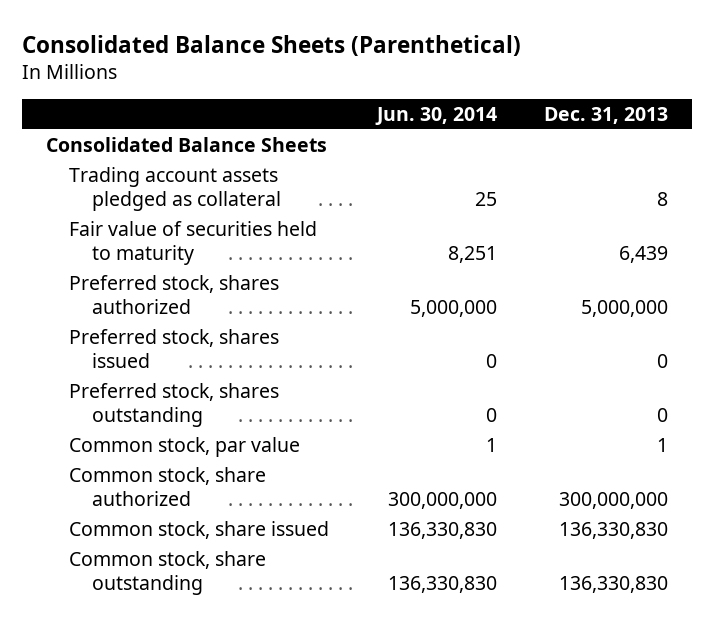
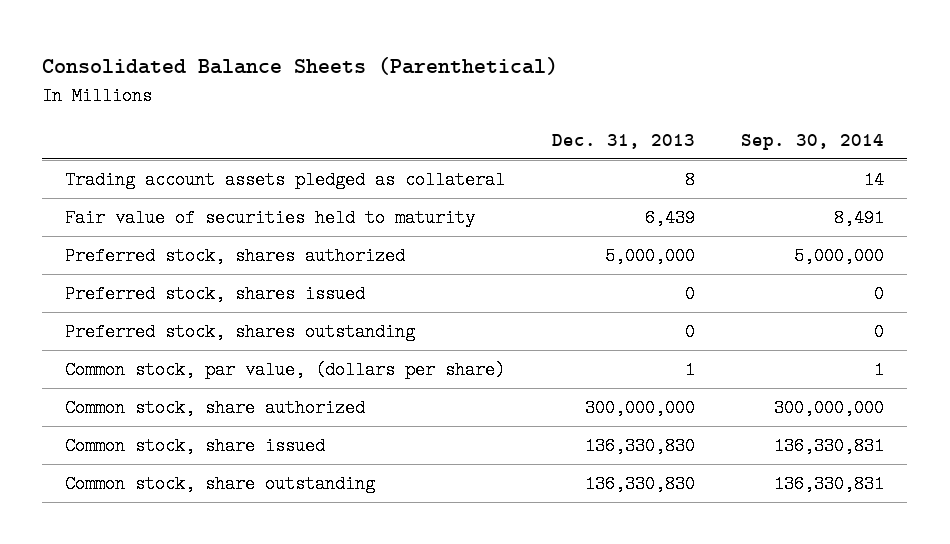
[374,106,497,125] Jun. 30, 2014 -> none
none -> [741,133,885,150] Sep. 30, 2014
[45,137,327,153] Consolidated Balance Sheets -> none
[68,437,300,458] Common stock, par value -> [65,361,506,380] Common stock, par value, (dollars per share)

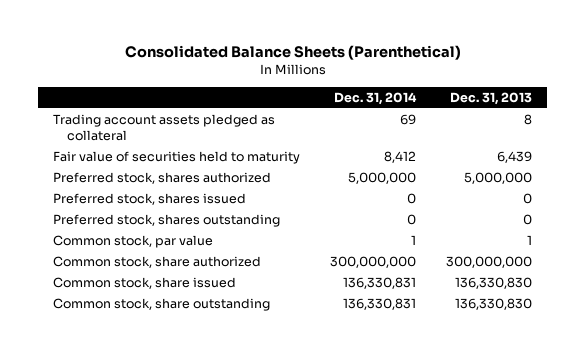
[741,133,885,150] Sep. 30, 2014 -> none
none -> [334,91,418,105] Dec. 31, 2014
[65,361,506,380] Common stock, par value, (dollars per share) -> [53,234,214,248] Common stock, par value

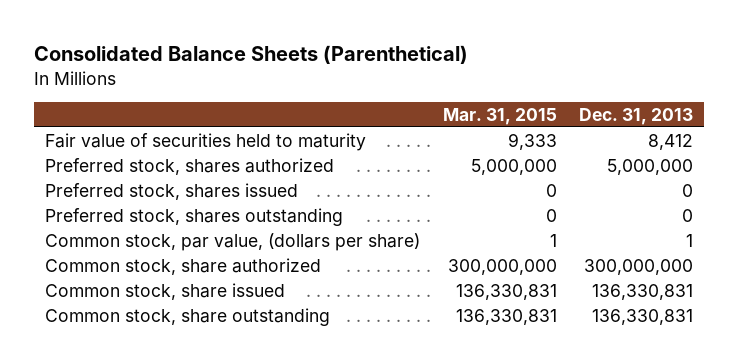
[334,91,418,105] Dec. 31, 2014 -> none
none -> [442,107,557,125] Mar. 31, 2015
[53,113,276,142] Trading account assets pledged as collateral -> none
[497,150,533,163] 6,439 -> [648,133,694,150] 8,412
[53,234,214,248] Common stock, par value -> [45,232,421,251] Common stock, par value, (dollars per share)
[455,276,533,289] 136,330,830 -> [592,283,694,300] 136,330,831
[455,297,533,310] 136,330,830 -> [592,308,694,325] 136,330,831

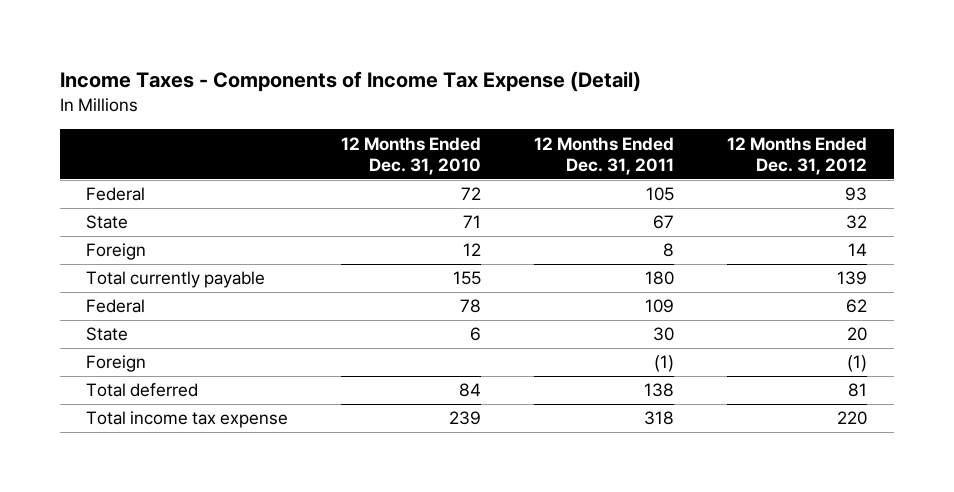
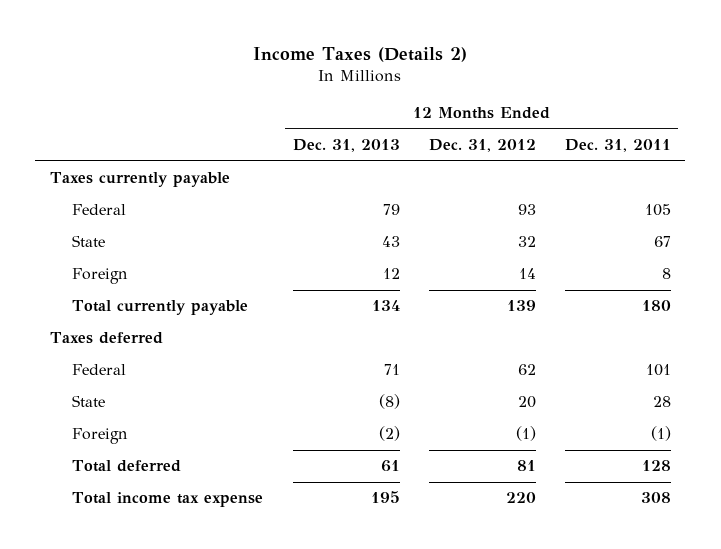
[59,71,641,93] Income Taxes - Components of Income Tax Expense (Detail) -> [253,46,468,62] Income Taxes (Details 2)
[341,136,482,176] 12 Months Ended Dec. 31, 2010 -> none
none -> [292,139,400,153] Dec. 31, 2013
none -> [49,172,230,188] Taxes currently payable
none -> [49,332,163,345] Taxes deferred
[645,299,675,314] 109 -> [645,364,671,377] 101
[653,327,675,342] 30 -> [652,396,671,408] 28
[644,383,675,398] 138 -> [641,460,671,472] 128
[644,411,675,426] 318 -> [640,492,671,504] 308

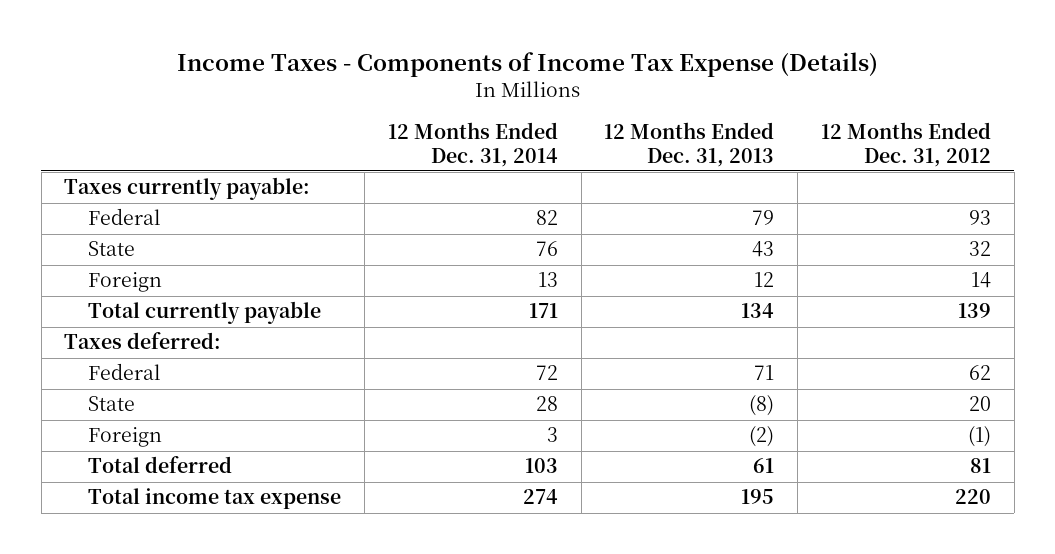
[253,46,468,62] Income Taxes (Details 2) -> [176,52,878,78] Income Taxes - Components of Income Tax Expense (Details)
[564,139,671,153] Dec. 31, 2011 -> none
none -> [387,122,558,167] 12 Months Ended Dec. 31, 2014
[49,172,230,188] Taxes currently payable -> [64,177,311,201] Taxes currently payable:
[49,332,163,345] Taxes deferred -> [64,332,222,350] Taxes deferred:

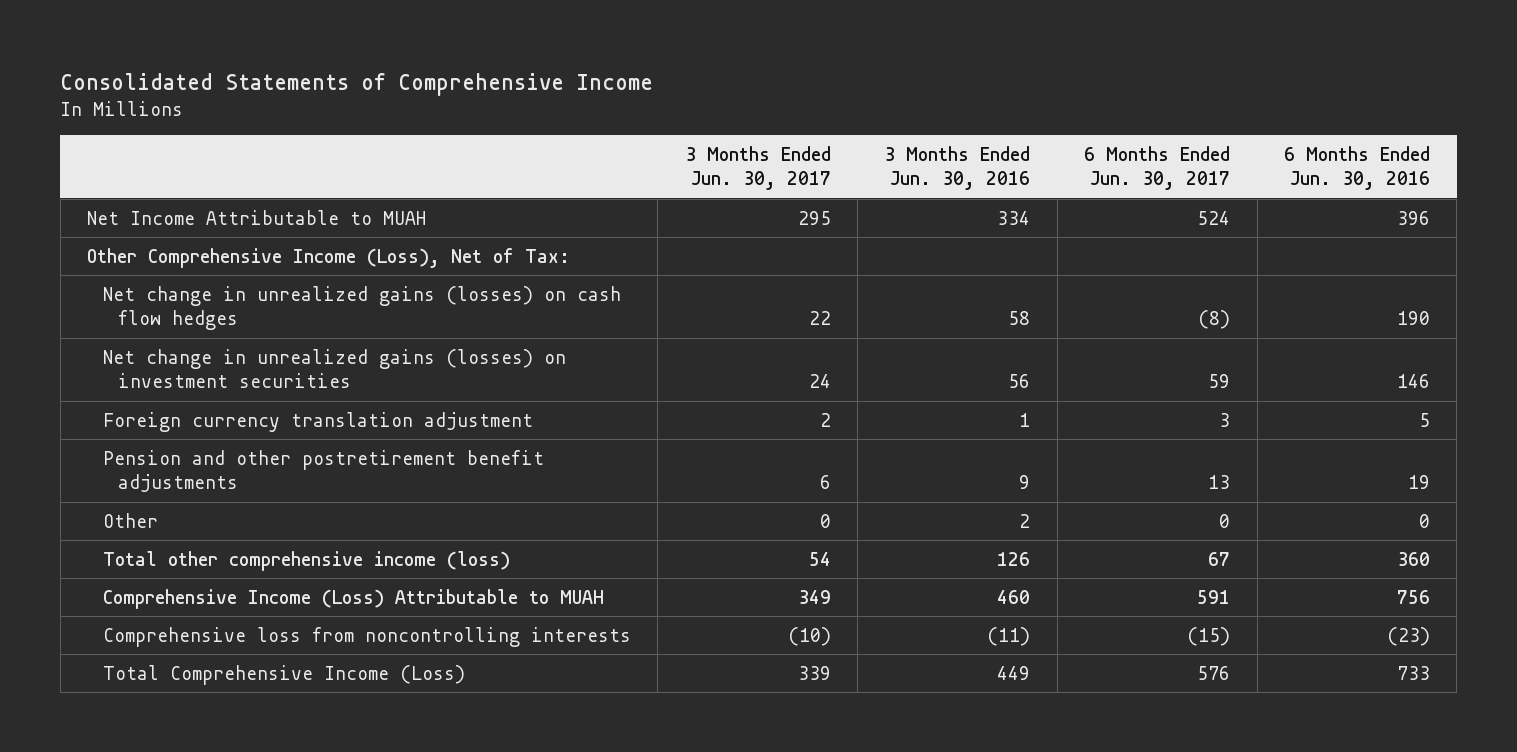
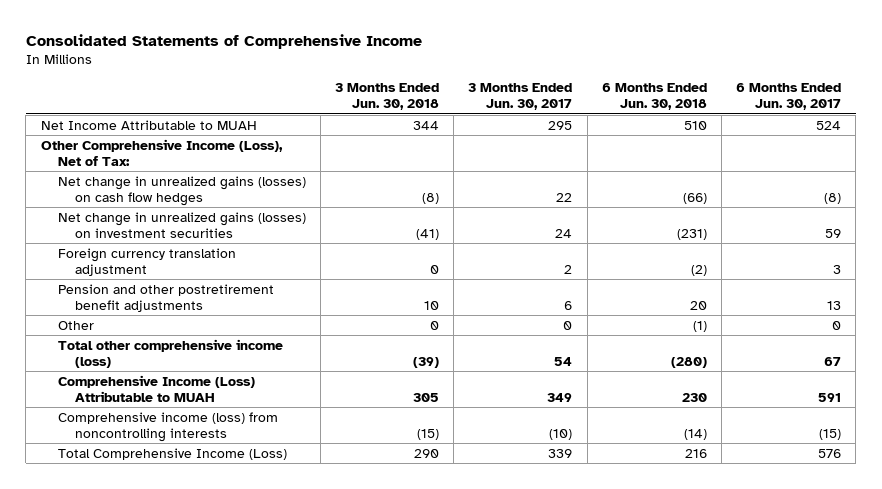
[884,145,1031,191] 3 Months Ended Jun. 30, 2016 -> none
[1284,145,1431,191] 6 Months Ended Jun. 30, 2016 -> none
none -> [335,83,440,111] 3 Months Ended Jun. 30, 2018
none -> [601,83,707,111] 6 Months Ended Jun. 30, 2018
[102,626,631,647] Comprehensive loss from noncontrolling interests -> [57,411,278,442] Comprehensive income (loss) from noncontrolling interests

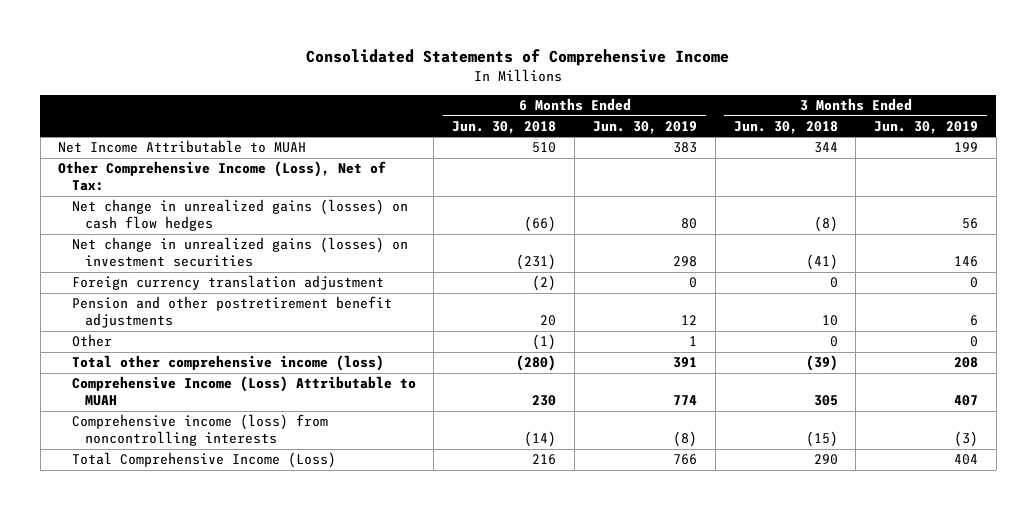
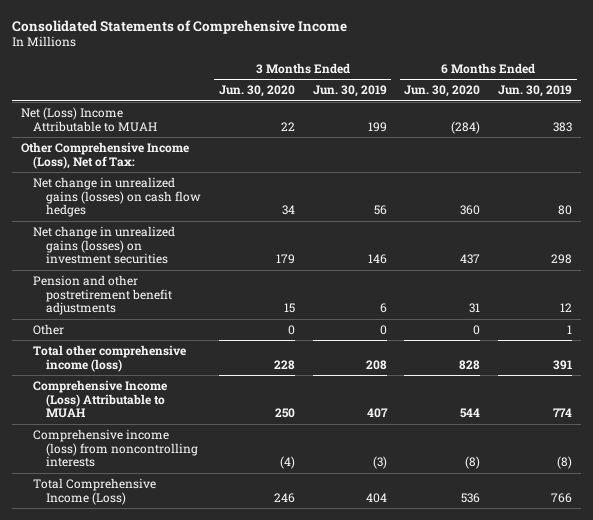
[452,120,557,134] Jun. 30, 2018 -> none
[733,120,838,134] Jun. 30, 2018 -> none
none -> [218,85,295,98] Jun. 30, 2020
none -> [404,85,481,98] Jun. 30, 2020
[58,140,307,154] Net Income Attributable to MUAH -> [21,106,158,132] Net (Loss) Income Attributable to MUAH
[71,275,384,291] Foreign currency translation adjustment -> none

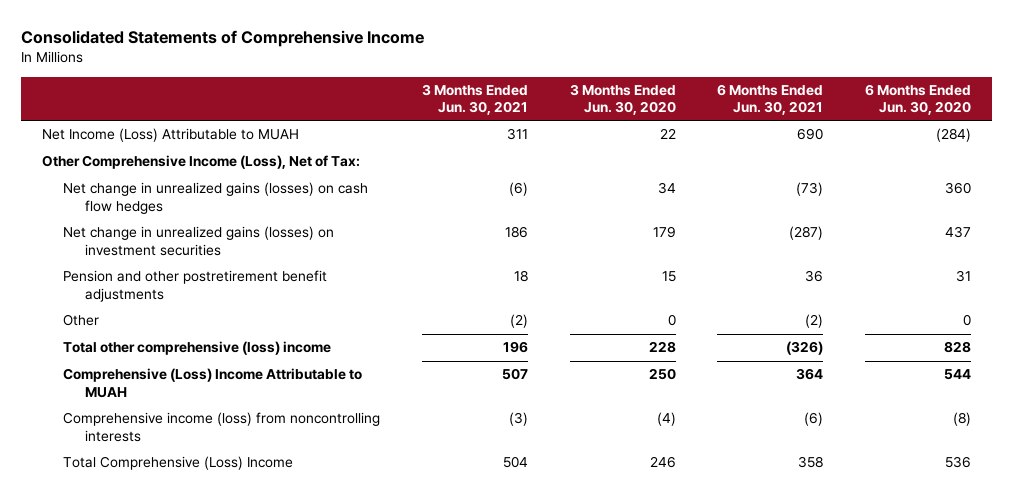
[312,85,387,98] Jun. 30, 2019 -> none
[498,85,573,98] Jun. 30, 2019 -> none
none -> [422,83,529,116] 3 Months Ended Jun. 30, 2021
none -> [717,83,824,116] 6 Months Ended Jun. 30, 2021
[21,106,158,132] Net (Loss) Income Attributable to MUAH -> [42,128,300,143] Net Income (Loss) Attributable to MUAH
[33,344,187,372] Total other comprehensive income (loss) -> [63,341,332,356] Total other comprehensive (loss) income
[33,379,168,419] Comprehensive Income (Loss) Attributable to MUAH -> [63,368,363,398] Comprehensive (Loss) Income Attributable to MUAH
[33,477,157,505] Total Comprehensive Income (Loss) -> [63,456,294,471] Total Comprehensive (Loss) Income

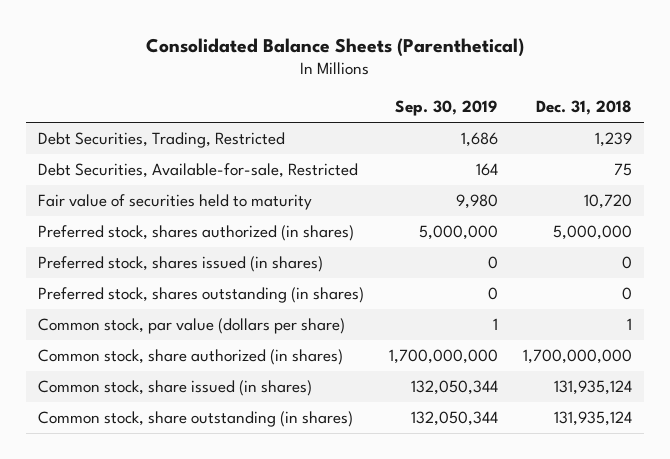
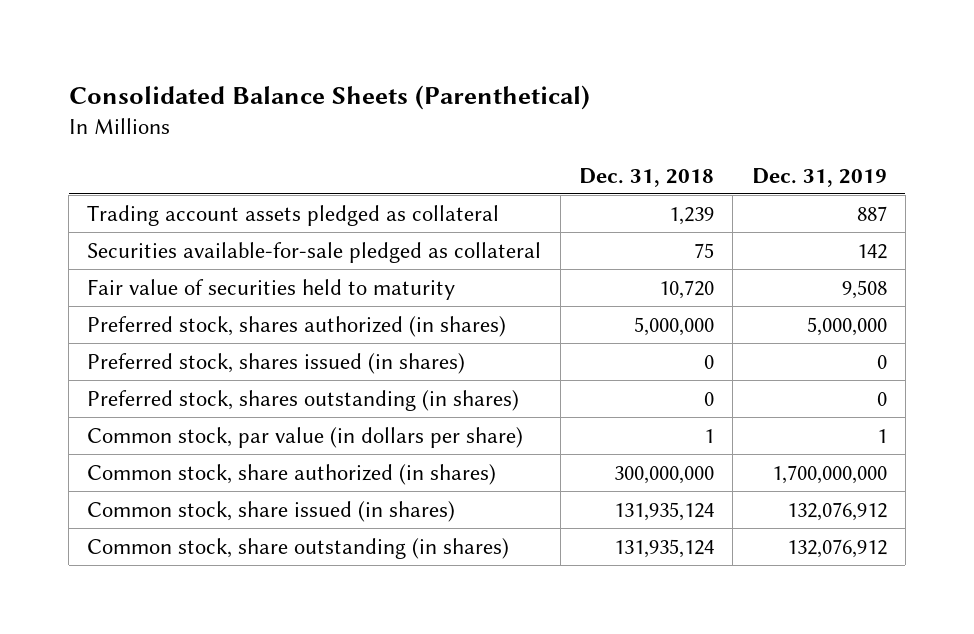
[394,100,498,117] Sep. 30, 2019 -> none
none -> [751,167,887,187] Dec. 31, 2019
[38,132,286,149] Debt Securities, Trading, Restricted -> [87,204,500,226] Trading account assets pledged as collateral
[38,163,359,179] Debt Securities, Available-for-sale, Restricted -> [87,241,542,263] Securities available-for-sale pledged as collateral
[38,318,346,335] Common stock, par value (dollars per share) -> [87,426,524,448] Common stock, par value (in dollars per share)
[522,349,632,365] 1,700,000,000 -> [613,465,714,484] 300,000,000

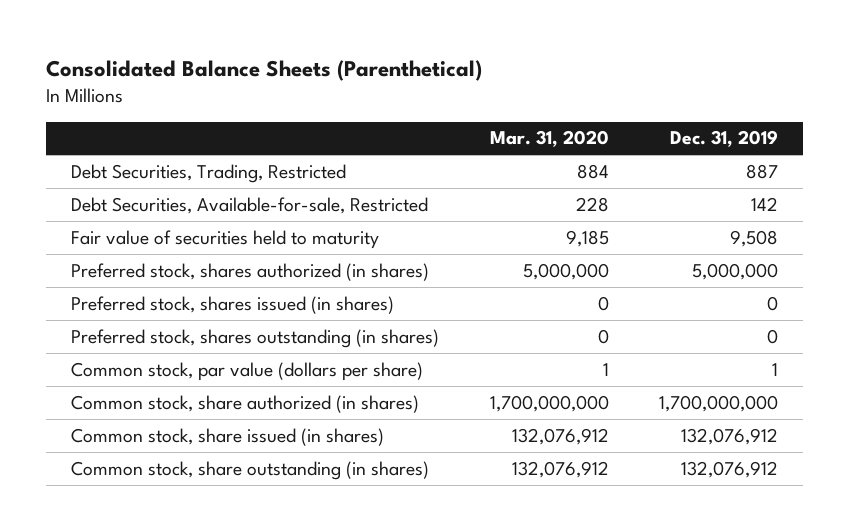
[578,167,714,187] Dec. 31, 2018 -> none
none -> [489,130,609,148] Mar. 31, 2020
[87,204,500,226] Trading account assets pledged as collateral -> [70,163,346,183] Debt Securities, Trading, Restricted
[87,241,542,263] Securities available-for-sale pledged as collateral -> [70,196,428,214] Debt Securities, Available-for-sale, Restricted
[87,426,524,448] Common stock, par value (in dollars per share) -> [70,361,423,381] Common stock, par value (dollars per share)

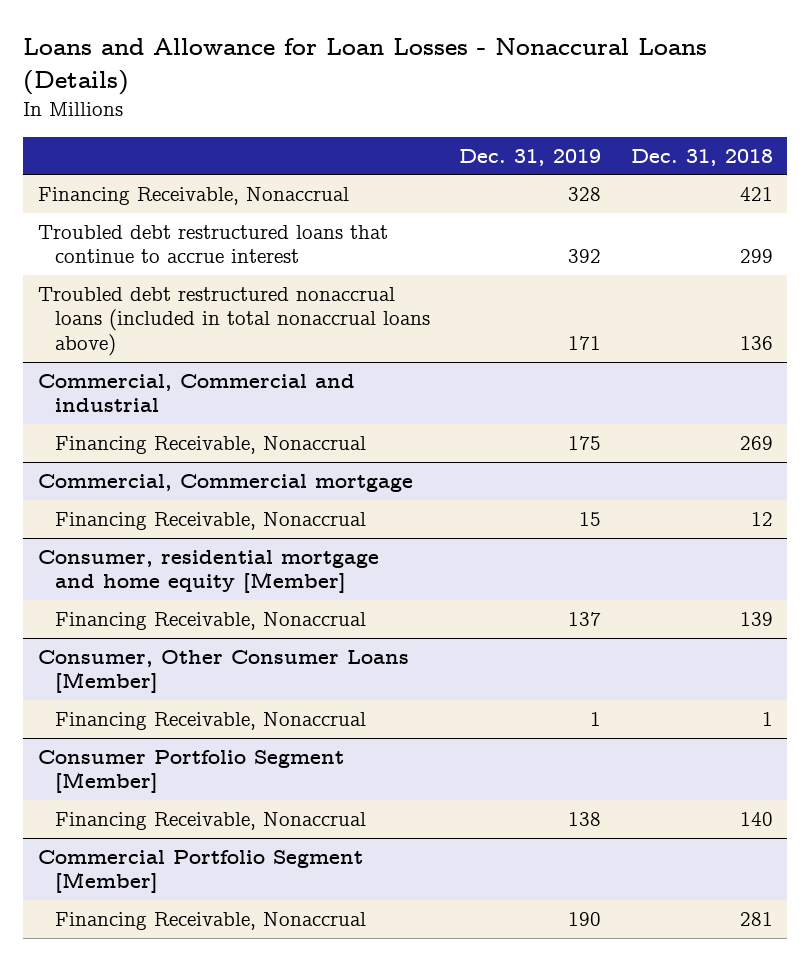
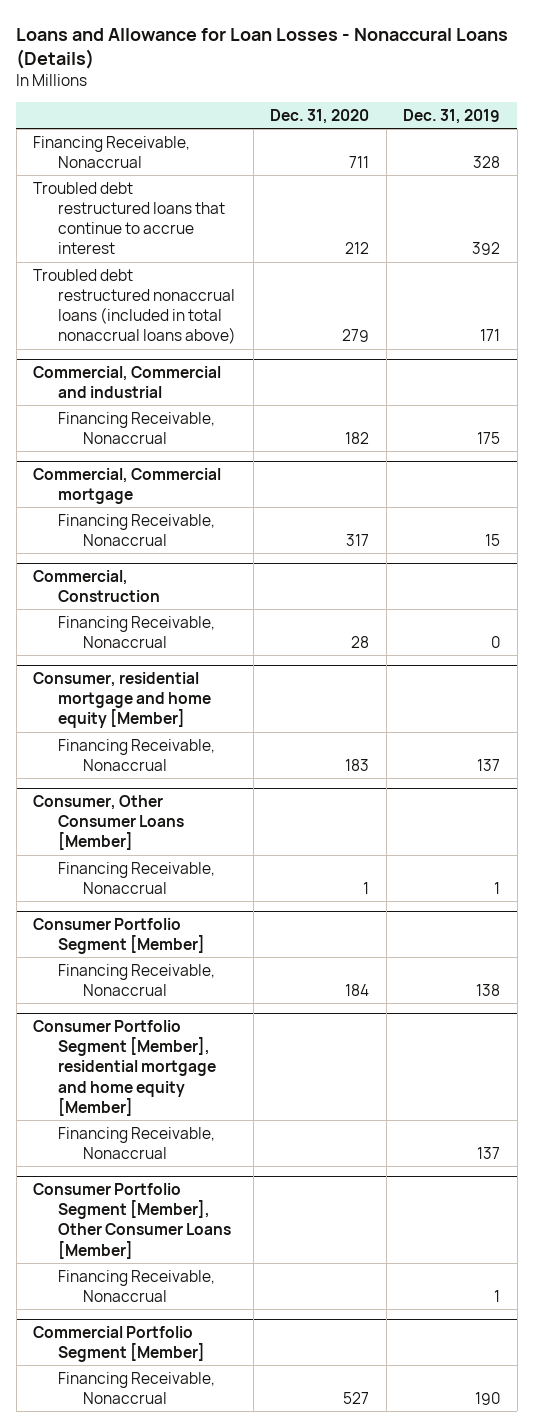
[630,148,773,166] Dec. 31, 2018 -> none
none -> [270,108,370,124] Dec. 31, 2020
none -> [33,569,160,603] Commercial, Construction
none -> [57,615,215,649] Financing Receivable, Nonaccrual
none -> [33,1019,216,1116] Consumer Portfolio Segment [Member], residential mortgage and home equity [Member]
none -> [57,1126,215,1160] Financing Receivable, Nonaccrual
none -> [33,1182,231,1259] Consumer Portfolio Segment [Member], Other Consumer Loans [Member]
none -> [57,1269,215,1303] Financing Receivable, Nonaccrual

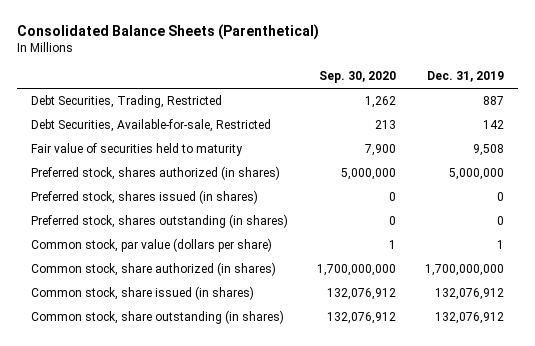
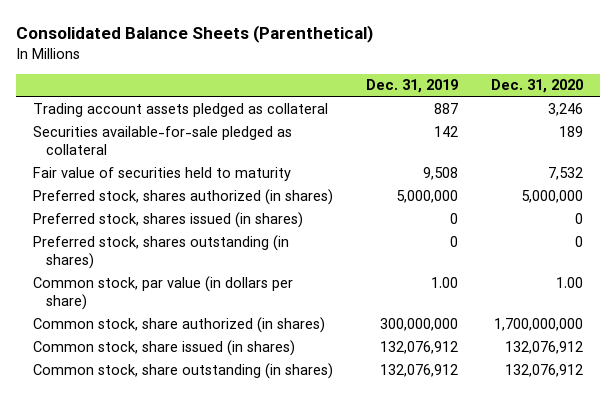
[319,71,397,84] Sep. 30, 2020 -> none
none -> [491,79,584,94] Dec. 31, 2020
[31,95,223,109] Debt Securities, Trading, Restricted -> [32,102,328,117] Trading account assets pledged as collateral
[31,119,272,133] Debt Securities, Available-for-sale, Restricted -> [32,125,292,155] Securities available-for-sale pledged as collateral
[31,238,273,253] Common stock, par value (dollars per share) -> [32,275,293,310] Common stock, par value (in dollars per share)
[496,240,504,250] 1 -> [431,276,459,288] 1.00
[424,264,504,277] 1,700,000,000 -> [380,317,459,331] 300,000,000

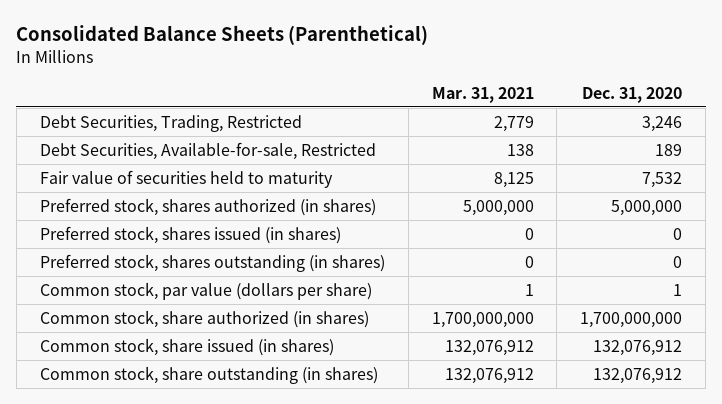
[366,79,459,94] Dec. 31, 2019 -> none
none -> [431,86,534,103] Mar. 31, 2021
[32,102,328,117] Trading account assets pledged as collateral -> [39,115,302,133] Debt Securities, Trading, Restricted
[32,125,292,155] Securities available-for-sale pledged as collateral -> [39,142,376,161] Debt Securities, Available-for-sale, Restricted
[32,275,293,310] Common stock, par value (in dollars per share) -> [39,282,372,301] Common stock, par value (dollars per share)
[556,276,584,288] 1.00 -> [673,284,683,297] 1

